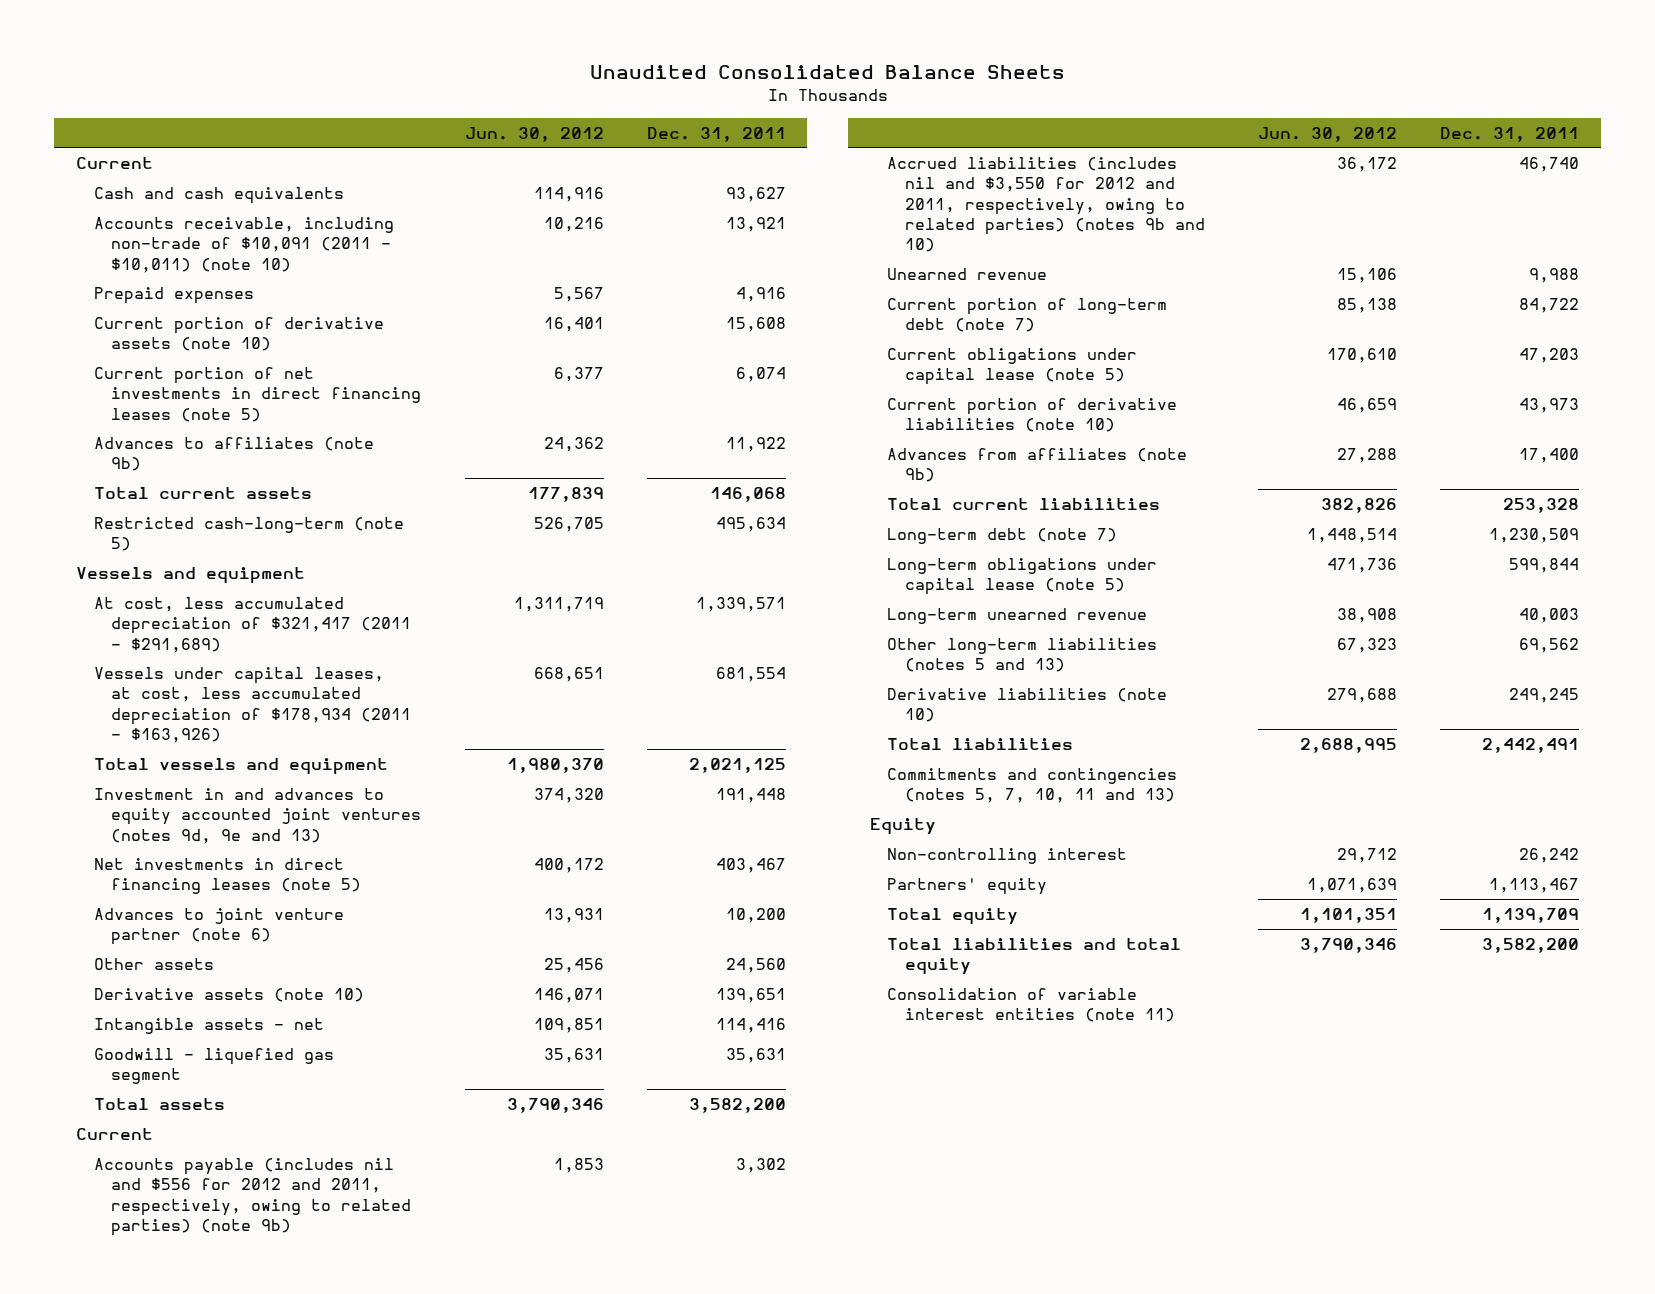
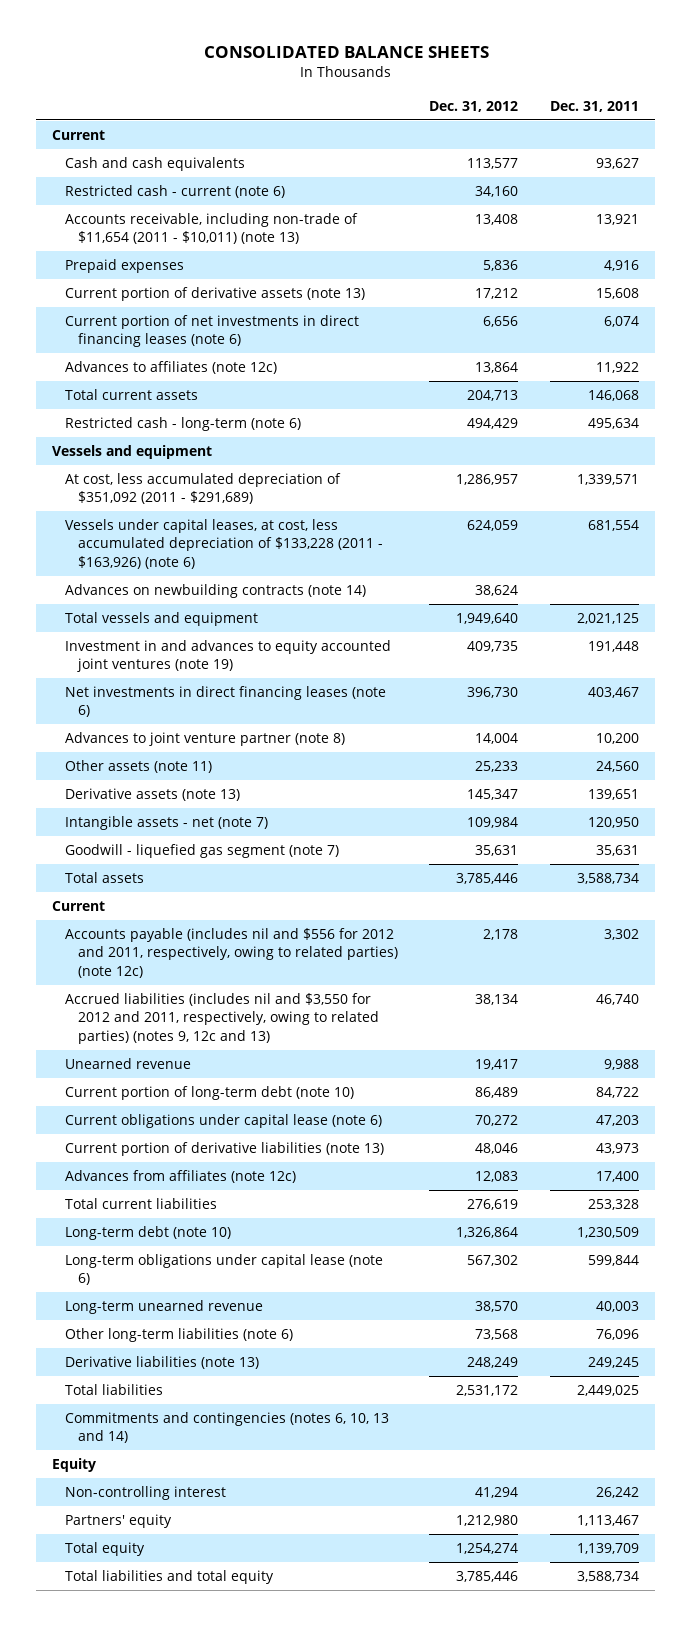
[589,65,1065,80] Unaudited Consolidated Balance Sheets -> [203,46,489,59] CONSOLIDATED BALANCE SHEETS
[464,126,604,142] Jun. 30, 2012 -> none
none -> [429,100,519,112] Dec. 31, 2012
none -> [64,185,285,199] Restricted cash - current (note 6)
[93,216,394,273] Accounts receivable, including non-trade of $10,091 (2011 - $10,011) (note 10) -> [64,213,358,245] Accounts receivable, including non-trade of $11,654 (2011 - $10,011) (note 13)
[93,316,384,352] Current portion of derivative assets (note 10) -> [64,287,365,302] Current portion of derivative assets (note 13)
[93,366,422,422] Current portion of net investments in direct financing leases (note 5) -> [64,315,359,348] Current portion of net investments in direct financing leases (note 6)
[93,436,374,472] Advances to affiliates (note 9b) -> [64,361,277,375] Advances to affiliates (note 12c)
[93,516,404,552] Restricted cash-long-term (note 5) -> [64,417,301,432] Restricted cash - long-term (note 6)
[93,596,412,653] At cost, less accumulated depreciation of $321,417 (2011 - $291,689) -> [64,473,341,505] At cost, less accumulated depreciation of $351,092 (2011 - $291,689)
[93,666,412,744] Vessels under capital leases, at cost, less accumulated depreciation of $178,934 (2011 - $163,926) -> [64,519,383,569] Vessels under capital leases, at cost, less accumulated depreciation of $133,228 (2011 - $163,926) (note 6)
none -> [64,584,366,599] Advances on newbuilding contracts (note 14)
[93,787,422,844] Investment in and advances to equity accounted joint ventures (notes 9d, 9e and 13) -> [64,640,391,673] Investment in and advances to equity accounted joint ventures (note 19)
[93,857,362,895] Net investments in direct financing leases (note 5) -> [64,686,386,718] Net investments in direct financing leases (note 6)
[93,907,344,946] Advances to joint venture partner (note 6) -> [64,732,345,747] Advances to joint venture partner (note 8)
[93,957,214,970] Other assets -> [64,760,212,774] Other assets (note 11)
[93,987,364,1002] Derivative assets (note 10) -> [64,788,240,802] Derivative assets (note 13)
[93,1017,324,1034] Intangible assets - net -> [64,816,268,831] Intangible assets - net (note 7)
[715,1017,786,1033] 114,416 -> [588,817,640,829] 120,950
[93,1047,334,1085] Goodwill - liquefied gas segment -> [64,844,339,859] Goodwill - liquefied gas segment (note 7)
[688,1097,786,1113] 3,582,200 -> [577,873,640,885] 3,588,734
[93,1157,412,1237] Accounts payable (includes nil and $556 for 2012 and 2011, respectively, owing to related parties) (note 9b) -> [64,928,398,978] Accounts payable (includes nil and $556 for 2012 and 2011, respectively, owing to related parties) (note 12c)
[887,156,1206,253] Accrued liabilities (includes nil and $3,550 for 2012 and 2011, respectively, owing to related parties) (notes 9b and 10) -> [64,993,379,1044] Accrued liabilities (includes nil and $3,550 for 2012 and 2011, respectively, owing to related parties) (notes 9, 12c and 13)
[887,297,1168,333] Current portion of long-term debt (note 7) -> [64,1086,354,1101] Current portion of long-term debt (note 10)
[887,347,1138,386] Current obligations under capital lease (note 5) -> [64,1114,382,1129] Current obligations under capital lease (note 6)
[887,397,1178,433] Current portion of derivative liabilities (note 10) -> [64,1142,384,1157] Current portion of derivative liabilities (note 13)
[887,447,1188,483] Advances from affiliates (note 9b) -> [64,1170,296,1184] Advances from affiliates (note 12c)
[887,527,1118,544] Long-term debt (note 7) -> [64,1226,231,1241] Long-term debt (note 10)
[887,557,1158,596] Long-term obligations under capital lease (note 5) -> [64,1254,383,1286] Long-term obligations under capital lease (note 6)
[887,637,1158,673] Other long-term liabilities (notes 5 and 13) -> [64,1328,293,1343] Other long-term liabilities (note 6)
[1519,637,1580,653] 69,562 -> [596,1329,640,1341] 76,096
[887,687,1168,723] Derivative liabilities (note 10) -> [64,1356,259,1370] Derivative liabilities (note 13)
[1482,737,1580,753] 2,442,491 -> [577,1385,640,1397] 2,449,025
[887,767,1178,804] Commitments and contingencies (notes 5, 7, 10, 11 and 13) -> [64,1412,389,1444] Commitments and contingencies (notes 6, 10, 13 and 14)
[887,987,1176,1023] Consolidation of variable interest entities (note 11) -> none
[1482,937,1580,953] 3,582,200 -> [577,1571,640,1583] 3,588,734

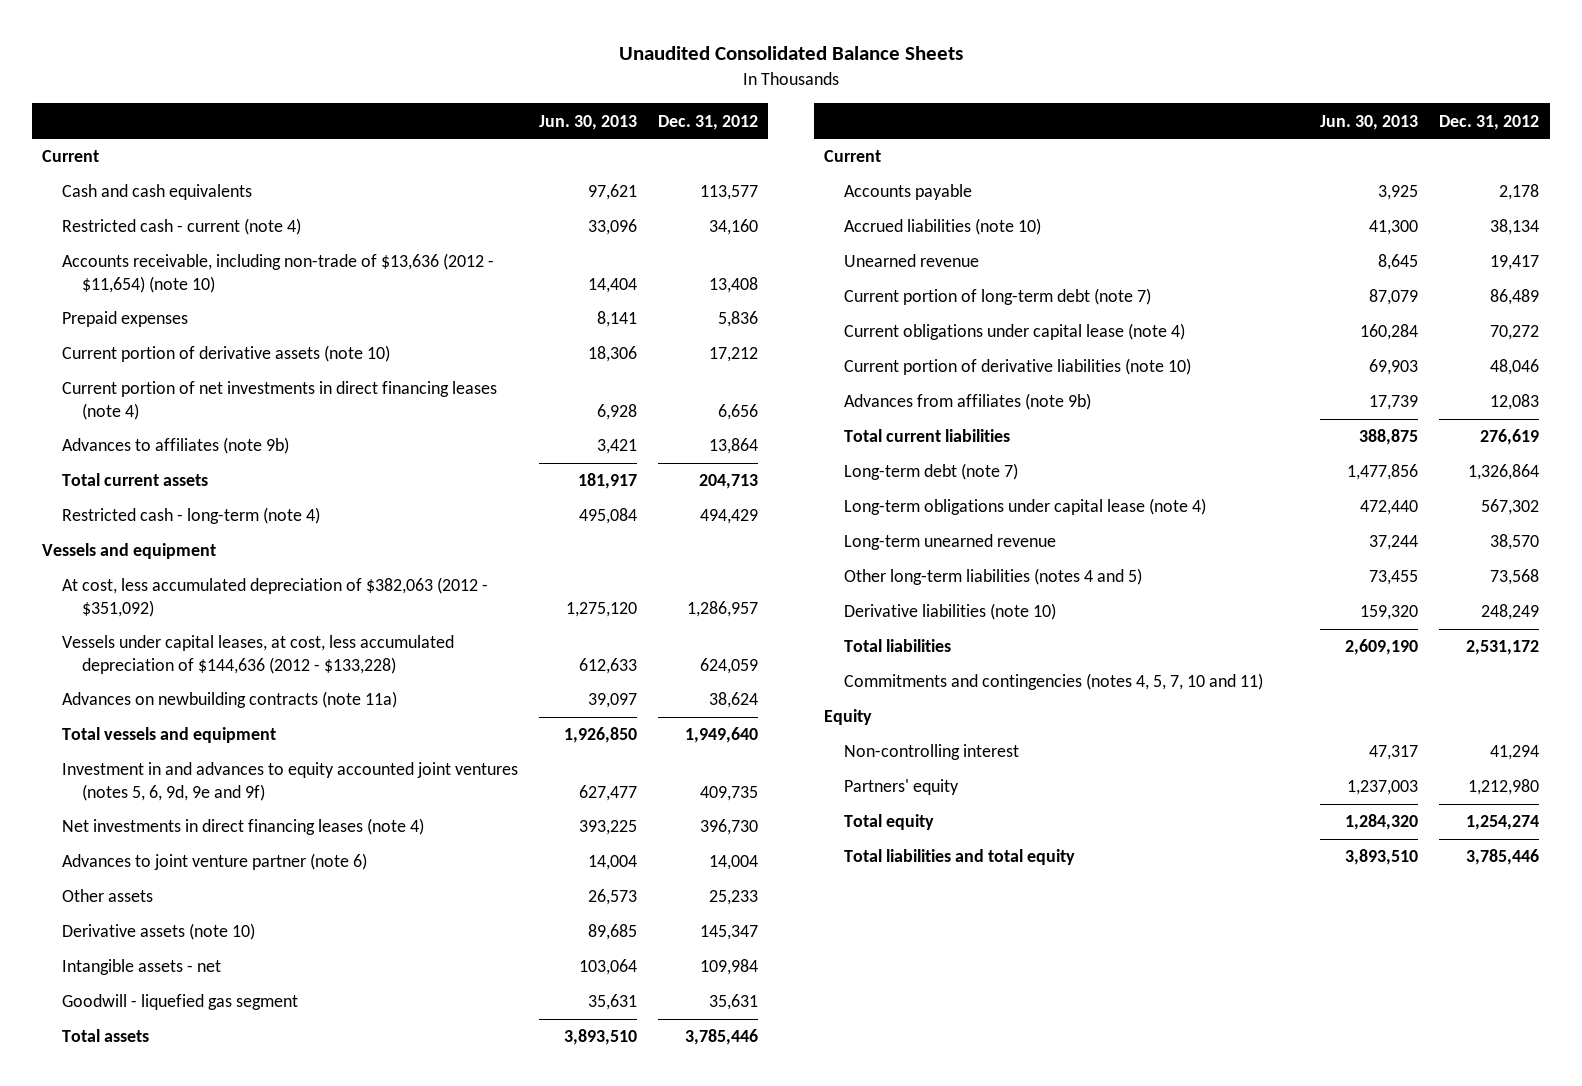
[203,46,489,59] CONSOLIDATED BALANCE SHEETS -> [618,46,963,61] Unaudited Consolidated Balance Sheets
[550,100,640,112] Dec. 31, 2011 -> none
none -> [538,114,637,130] Jun. 30, 2013
[64,185,285,199] Restricted cash - current (note 6) -> [62,218,302,236] Restricted cash - current (note 4)
[64,213,358,245] Accounts receivable, including non-trade of $11,654 (2011 - $10,011) (note 13) -> [62,253,495,293] Accounts receivable, including non-trade of $13,636 (2012 - $11,654) (note 10)
[64,287,365,302] Current portion of derivative assets (note 13) -> [62,345,391,363] Current portion of derivative assets (note 10)
[64,315,359,348] Current portion of net investments in direct financing leases (note 6) -> [62,381,498,420] Current portion of net investments in direct financing leases (note 4)
[64,361,277,375] Advances to affiliates (note 12c) -> [62,437,290,455] Advances to affiliates (note 9b)
[64,417,301,432] Restricted cash - long-term (note 6) -> [62,507,321,525] Restricted cash - long-term (note 4)
[64,473,341,505] At cost, less accumulated depreciation of $351,092 (2011 - $291,689) -> [62,577,489,617] At cost, less accumulated depreciation of $382,063 (2012 - $351,092)
[64,519,383,569] Vessels under capital leases, at cost, less accumulated depreciation of $133,228 (2011 - $163,926) (note 6) -> [62,635,455,674] Vessels under capital leases, at cost, less accumulated depreciation of $144,636 (2012 - $133,228)
[64,584,366,599] Advances on newbuilding contracts (note 14) -> [62,691,398,709] Advances on newbuilding contracts (note 11a)
[64,640,391,673] Investment in and advances to equity accounted joint ventures (note 19) -> [62,762,519,801] Investment in and advances to equity accounted joint ventures (notes 5, 6, 9d, 9e and 9f)
[64,686,386,718] Net investments in direct financing leases (note 6) -> [62,818,425,836] Net investments in direct financing leases (note 4)
[64,732,345,747] Advances to joint venture partner (note 8) -> [62,853,368,871] Advances to joint venture partner (note 6)
[64,760,212,774] Other assets (note 11) -> [62,889,154,903] Other assets
[64,788,240,802] Derivative assets (note 13) -> [62,923,256,941] Derivative assets (note 10)
[64,816,268,831] Intangible assets - net (note 7) -> [62,959,222,976] Intangible assets - net
[64,844,339,859] Goodwill - liquefied gas segment (note 7) -> [62,994,299,1011] Goodwill - liquefied gas segment
[64,928,398,978] Accounts payable (includes nil and $556 for 2012 and 2011, respectively, owing to related parties) (note 12c) -> [843,184,972,201] Accounts payable
[64,993,379,1044] Accrued liabilities (includes nil and $3,550 for 2012 and 2011, respectively, owing to related parties) (notes 9, 12c and 13) -> [843,218,1041,236] Accrued liabilities (note 10)
[64,1086,354,1101] Current portion of long-term debt (note 10) -> [843,288,1151,306] Current portion of long-term debt (note 7)
[64,1114,382,1129] Current obligations under capital lease (note 6) -> [843,323,1185,341] Current obligations under capital lease (note 4)
[64,1142,384,1157] Current portion of derivative liabilities (note 13) -> [843,358,1191,376] Current portion of derivative liabilities (note 10)
[64,1170,296,1184] Advances from affiliates (note 12c) -> [843,393,1091,411] Advances from affiliates (note 9b)
[64,1226,231,1241] Long-term debt (note 10) -> [843,463,1018,481] Long-term debt (note 7)
[64,1254,383,1286] Long-term obligations under capital lease (note 6) -> [843,498,1206,516] Long-term obligations under capital lease (note 4)
[64,1328,293,1343] Other long-term liabilities (note 6) -> [843,568,1142,586] Other long-term liabilities (notes 4 and 5)
[64,1356,259,1370] Derivative liabilities (note 13) -> [843,603,1056,621] Derivative liabilities (note 10)
[64,1412,389,1444] Commitments and contingencies (notes 6, 10, 13 and 14) -> [843,673,1263,691] Commitments and contingencies (notes 4, 5, 7, 10 and 11)

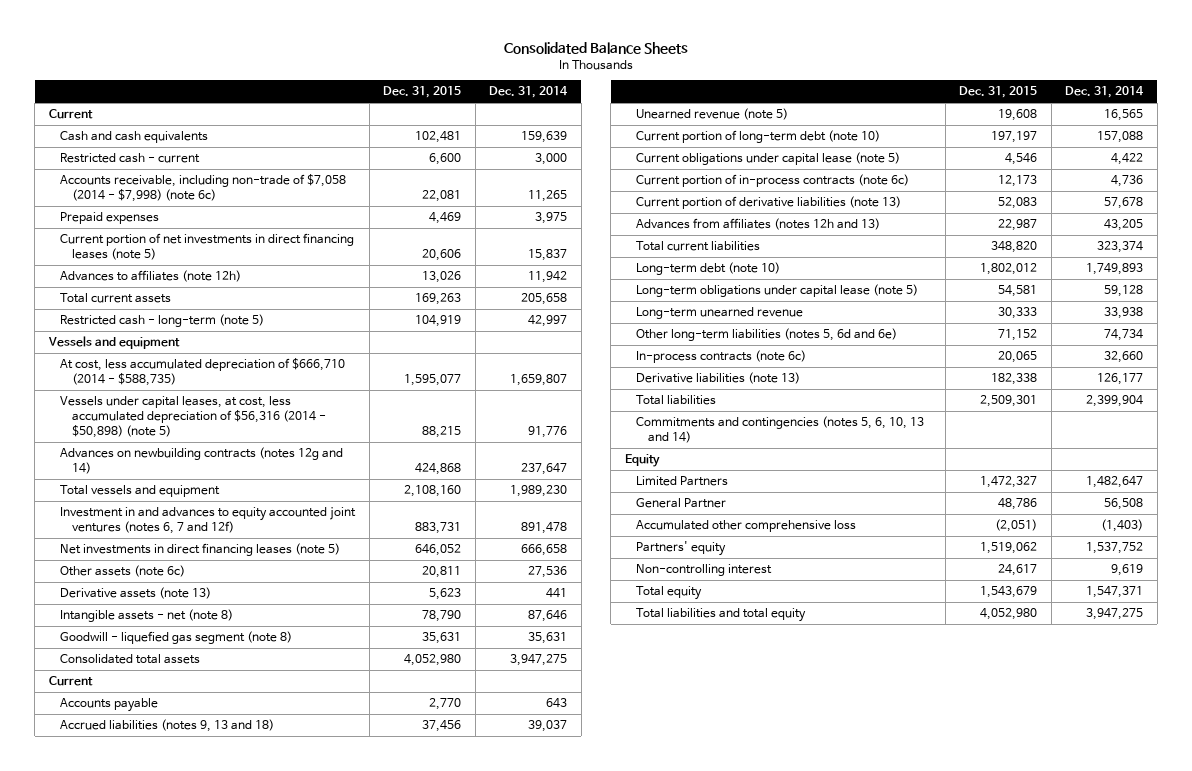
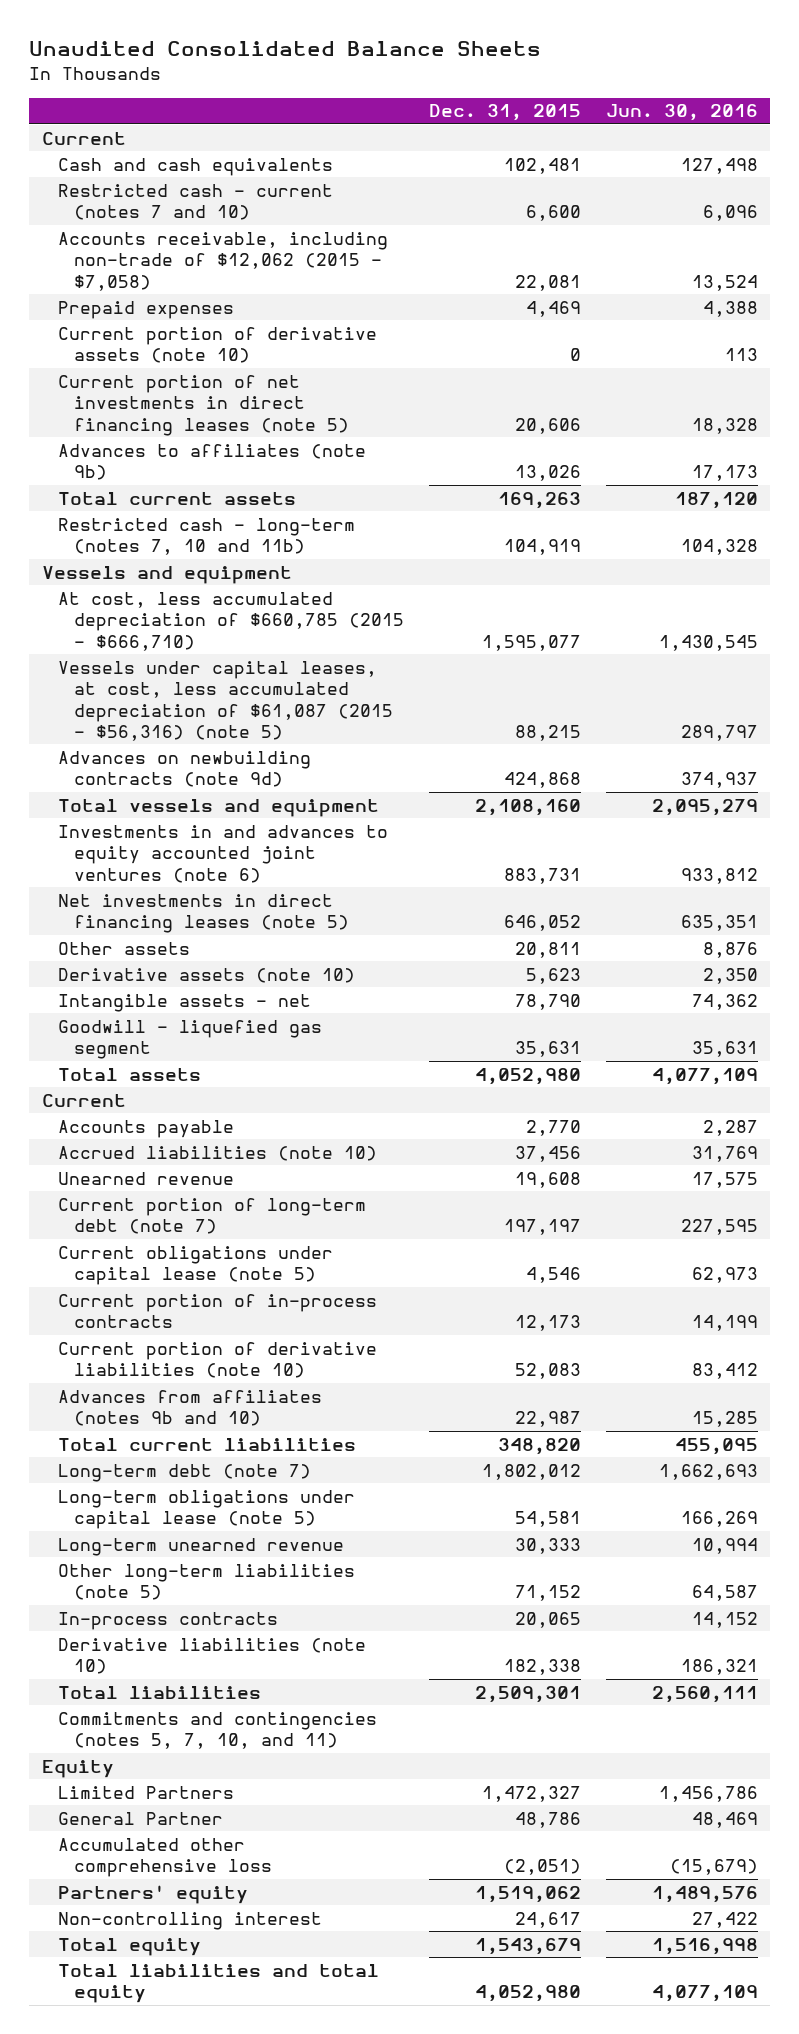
[504,41,689,54] Consolidated Balance Sheets -> [29,41,542,57] Unaudited Consolidated Balance Sheets
[489,86,569,99] Dec. 31, 2014 -> none
none -> [605,104,758,122] Jun. 30, 2016
[60,153,201,164] Restricted cash - current -> [57,183,333,221] Restricted cash - current (notes 7 and 10)
[60,174,347,203] Accounts receivable, including non-trade of $7,058 (2014 - $7,998) (note 6c) -> [57,231,388,291] Accounts receivable, including non-trade of $12,062 (2015 - $7,058)
none -> [57,326,377,364] Current portion of derivative assets (note 10)
[60,270,242,283] Advances to affiliates (note 12h) -> [57,443,366,481] Advances to affiliates (note 9b)
[60,314,265,328] Restricted cash - long-term (note 5) -> [57,517,355,556] Restricted cash - long-term (notes 7, 10 and 11b)
[60,358,346,387] At cost, less accumulated depreciation of $666,710 (2014 - $588,735) -> [57,591,405,651] At cost, less accumulated depreciation of $660,785 (2015 - $666,710)
[60,396,327,439] Vessels under capital leases, at cost, less accumulated depreciation of $56,316 (2014 - $50,898) (note 5) -> [57,660,394,741] Vessels under capital leases, at cost, less accumulated depreciation of $61,087 (2015 - $56,316) (note 5)
[60,447,344,475] Advances on newbuilding contracts (notes 12g and 14) -> [57,750,311,788] Advances on newbuilding contracts (note 9d)
[60,507,357,535] Investment in and advances to equity accounted joint ventures (notes 6, 7 and 12f) -> [57,824,388,883] Investments in and advances to equity accounted joint ventures (note 6)
[60,565,186,578] Other assets (note 6c) -> [57,941,190,955] Other assets
[60,587,212,600] Derivative assets (note 13) -> [57,967,355,983] Derivative assets (note 10)
[60,609,234,623] Intangible assets - net (note 8) -> [57,993,311,1012] Intangible assets - net
[60,631,293,645] Goodwill - liquefied gas segment (note 8) -> [57,1019,322,1060] Goodwill - liquefied gas segment
[60,654,201,665] Consolidated total assets -> [57,1067,201,1081] Total assets
[60,719,275,733] Accrued liabilities (notes 9, 13 and 18) -> [57,1145,377,1161] Accrued liabilities (note 10)
[636,108,789,121] Unearned revenue (note 5) -> [57,1171,234,1185] Unearned revenue
[636,130,881,144] Current portion of long-term debt (note 10) -> [57,1197,366,1235] Current portion of long-term debt (note 7)
[636,174,910,188] Current portion of in-process contracts (note 6c) -> [57,1293,377,1329] Current portion of in-process contracts
[636,196,902,210] Current portion of derivative liabilities (note 13) -> [57,1341,377,1379] Current portion of derivative liabilities (note 10)
[636,218,881,231] Advances from affiliates (notes 12h and 13) -> [57,1389,322,1427] Advances from affiliates (notes 9b and 10)
[636,262,781,276] Long-term debt (note 10) -> [57,1463,311,1482] Long-term debt (note 7)
[636,328,898,342] Other long-term liabilities (notes 5, 6d and 6e) -> [57,1563,355,1601] Other long-term liabilities (note 5)
[636,350,807,364] In-process contracts (note 6c) -> [57,1611,278,1630] In-process contracts
[636,372,801,385] Derivative liabilities (note 13) -> [57,1637,366,1675] Derivative liabilities (note 10)
[636,416,925,444] Commitments and contingencies (notes 5, 6, 10, 13 and 14) -> [57,1711,377,1750] Commitments and contingencies (notes 5, 7, 10, and 11)

